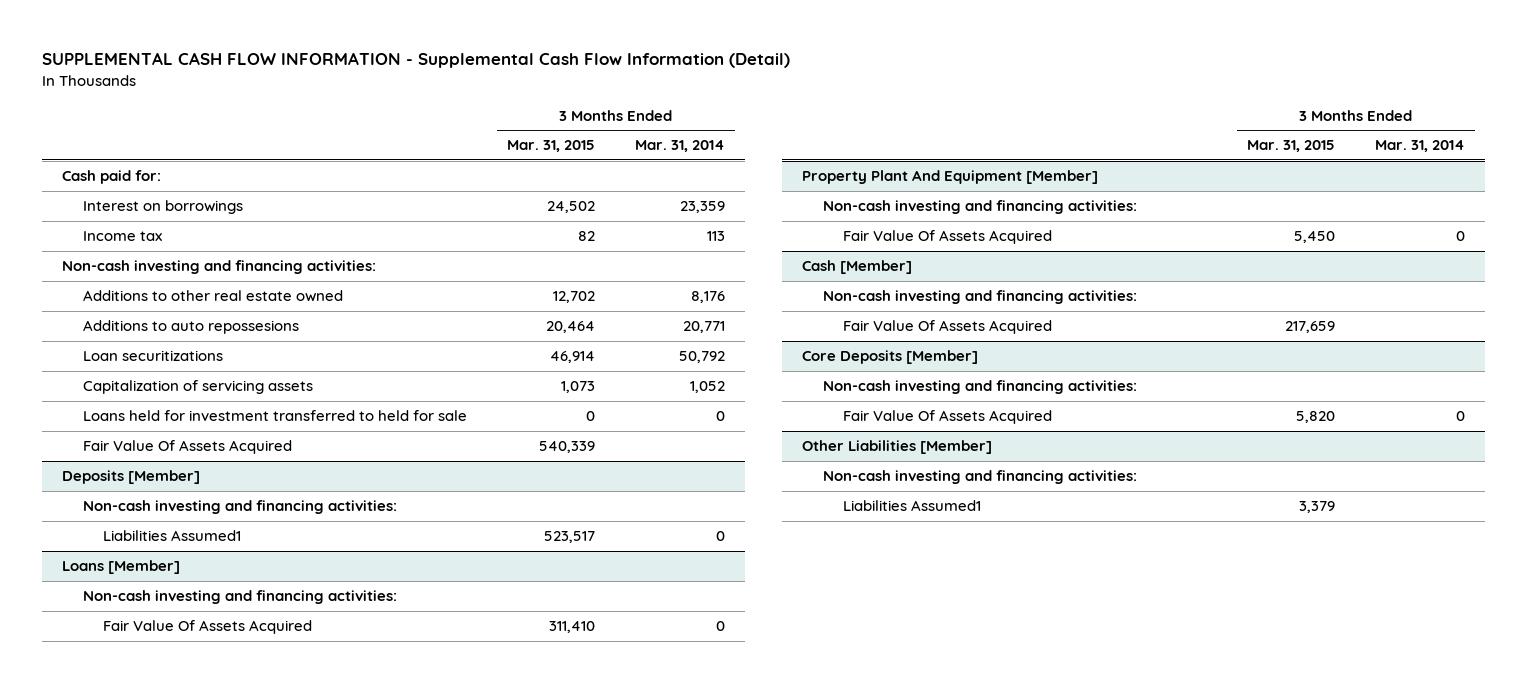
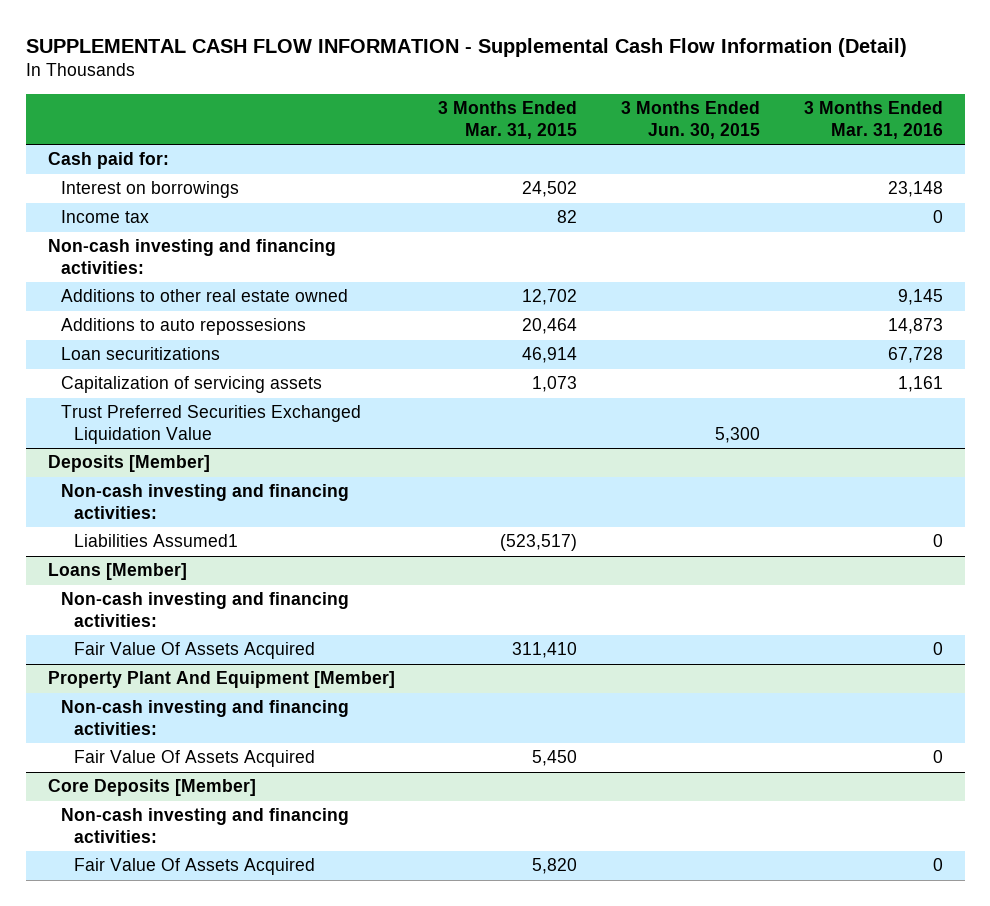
[634,140,725,153] Mar. 31, 2014 -> none
none -> [621,101,761,139] 3 Months Ended Jun. 30, 2015
none -> [803,101,943,139] 3 Months Ended Mar. 31, 2016
[82,410,467,422] Loans held for investment transferred to held for sale -> none
[82,440,292,455] Fair Value Of Assets Acquired -> none
none -> [60,405,361,444] Trust Preferred Securities Exchanged Liquidation Value
[543,531,595,544] 523,517 -> [500,534,578,552] (523,517)
[802,260,913,275] Cash [Member] -> none
[822,290,1137,305] Non-cash investing and financing activities: -> none
[842,320,1052,335] Fair Value Of Assets Acquired -> none
[802,440,993,455] Other Liabilities [Member] -> none
[822,470,1137,485] Non-cash investing and financing activities: -> none
[842,500,981,512] Liabilities Assumed1 -> none

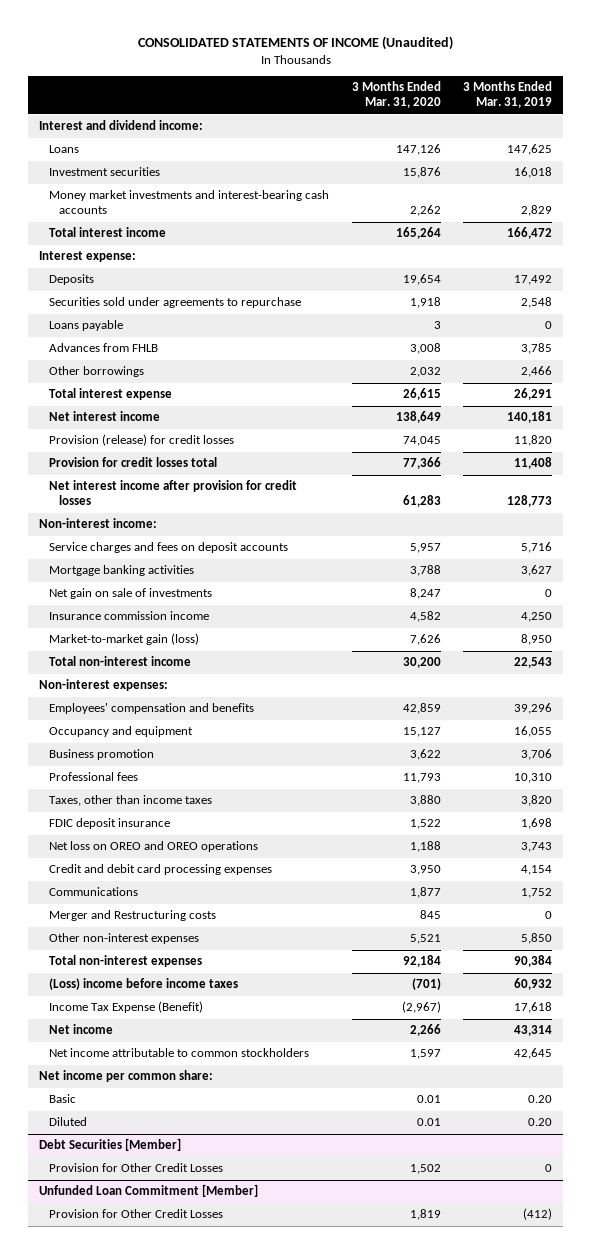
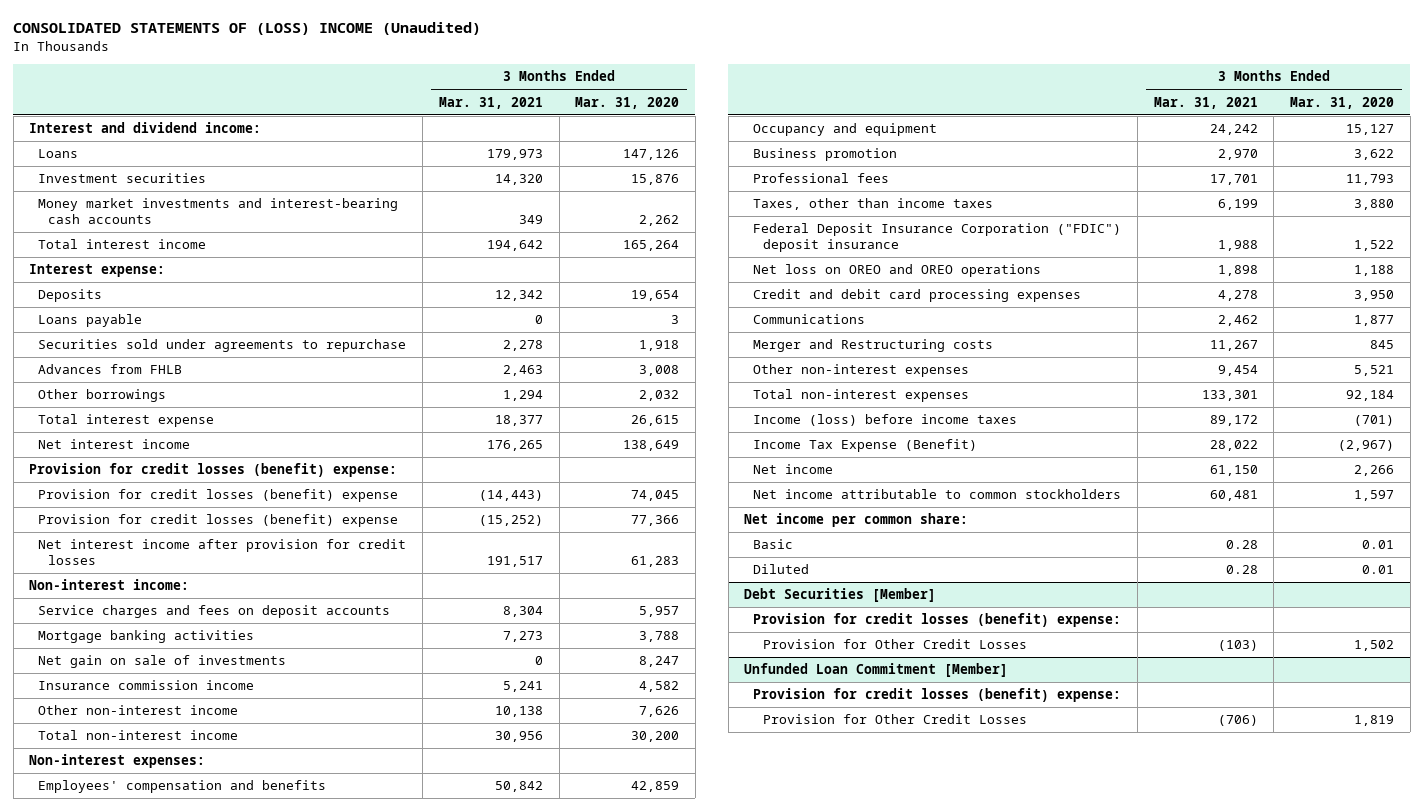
[137,35,453,50] CONSOLIDATED STATEMENTS OF INCOME (Unaudited) -> [13,22,482,36] CONSOLIDATED STATEMENTS OF (LOSS) INCOME (Unaudited)
[463,81,553,109] 3 Months Ended Mar. 31, 2019 -> none
none -> [438,96,543,109] Mar. 31, 2021
[49,297,302,309] Securities sold under agreements to repurchase -> [38,339,407,353] Securities sold under agreements to repurchase
none -> [29,463,398,478] Provision for credit losses (benefit) expense:
[49,434,235,447] Provision (release) for credit losses -> [38,489,399,503] Provision for credit losses (benefit) expense
[49,457,218,468] Provision for credit losses total -> [38,514,399,528] Provision for credit losses (benefit) expense
[49,633,200,646] Market-to-market gain (loss) -> [38,705,239,716] Other non-interest income
[49,818,171,830] FDIC deposit insurance -> [753,223,1122,253] Federal Deposit Insurance Corporation ("FDIC") deposit insurance
[49,978,239,991] (Loss) income before income taxes -> [753,414,1018,427] Income (loss) before income taxes
none -> [753,613,1122,628] Provision for credit losses (benefit) expense:
none -> [753,688,1122,703] Provision for credit losses (benefit) expense:

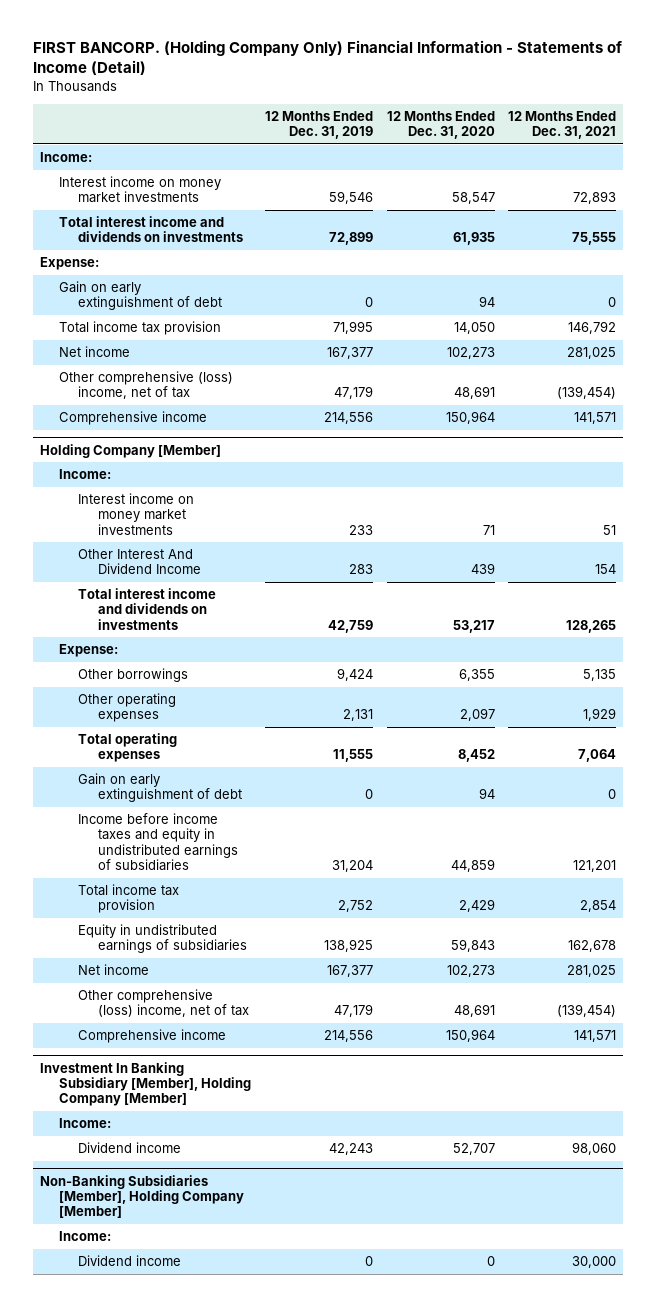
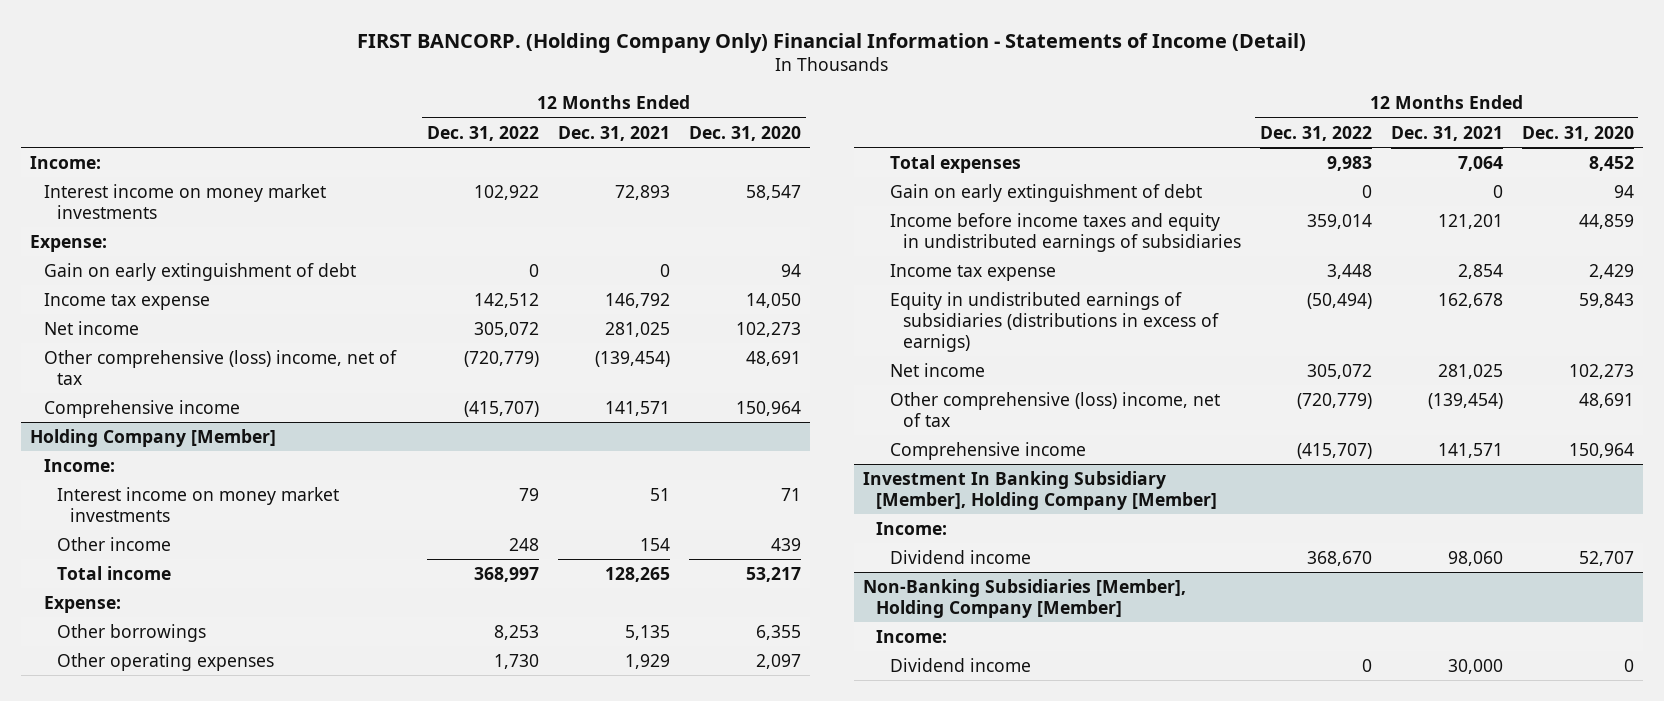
[264,110,373,140] 12 Months Ended Dec. 31, 2019 -> none
none -> [427,125,540,141] Dec. 31, 2022
[59,215,244,243] Total interest income and dividends on investments -> none
[59,320,222,335] Total income tax provision -> [43,292,210,310] Income tax expense
[78,548,201,575] Other Interest And Dividend Income -> [56,536,171,551] Other income
[78,587,217,630] Total interest income and dividends on investments -> [56,565,171,580] Total income
[78,732,178,763] Total operating expenses -> [889,154,1021,173] Total expenses
[78,883,180,914] Total income tax provision -> [889,263,1056,281] Income tax expense
[78,923,247,954] Equity in undistributed earnings of subsidiaries -> [889,291,1219,352] Equity in undistributed earnings of subsidiaries (distributions in excess of earnigs)

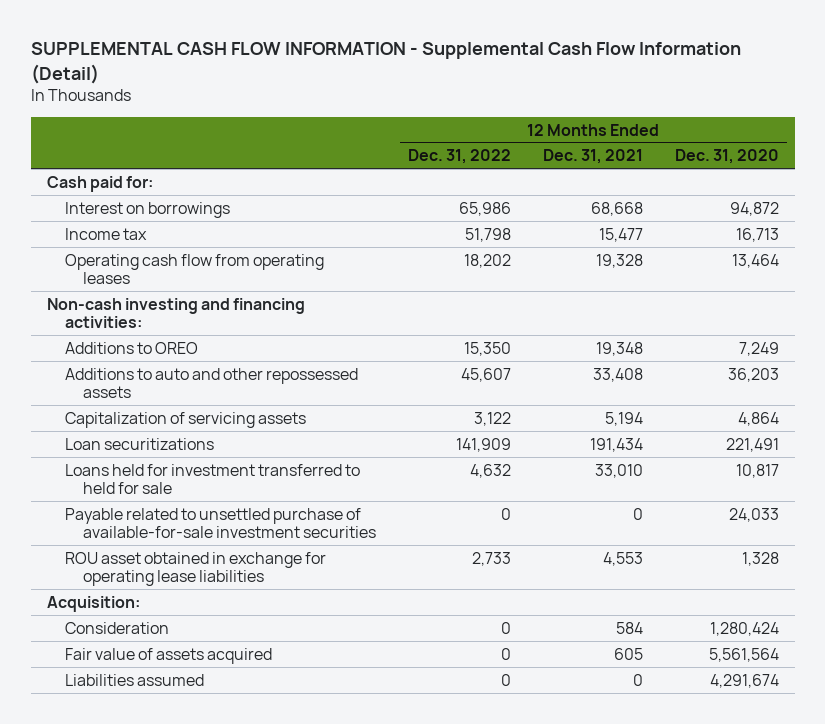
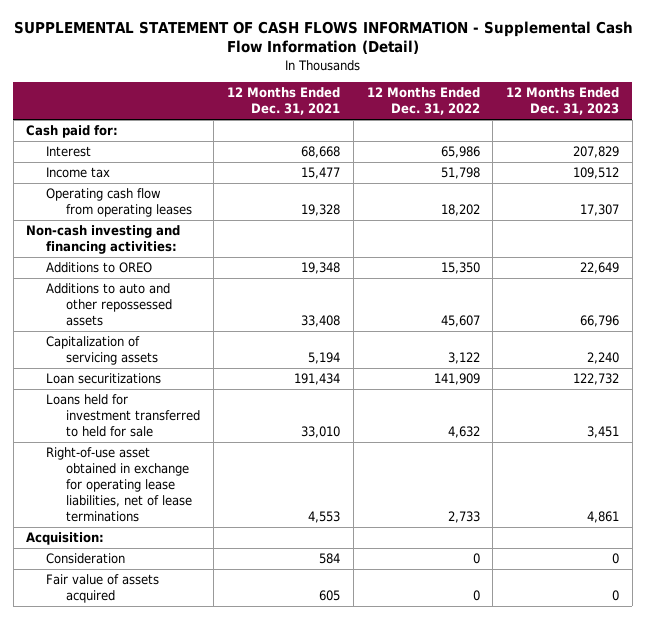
[30,42,741,84] SUPPLEMENTAL CASH FLOW INFORMATION - Supplemental Cash Flow Information (Detail) -> [13,20,633,55] SUPPLEMENTAL STATEMENT OF CASH FLOWS INFORMATION - Supplemental Cash Flow Information (Detail)
[674,149,779,165] Dec. 31, 2020 -> none
none -> [506,87,620,116] 12 Months Ended Dec. 31, 2023
[64,201,230,218] Interest on borrowings -> [46,145,92,157] Interest
[64,507,377,538] Payable related to unsettled purchase of available-for-sale investment securities -> none
[64,551,326,586] ROU asset obtained in exchange for operating lease liabilities -> [46,446,193,523] Right-of-use asset obtained in exchange for operating lease liabilities, net of lease terminations
[64,673,204,686] Liabilities assumed -> none

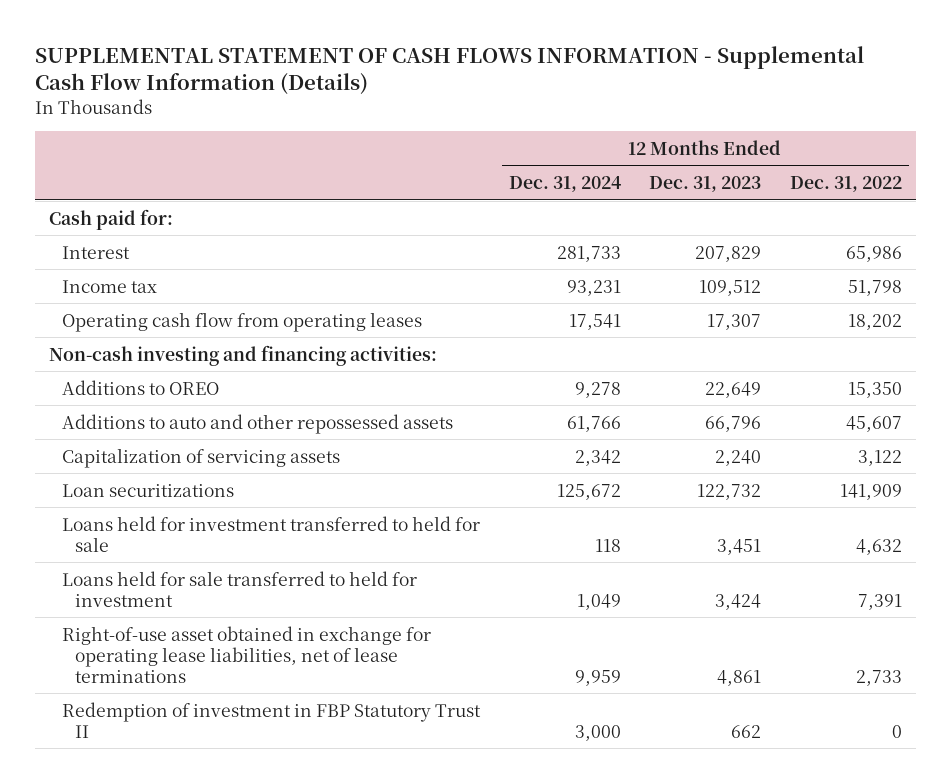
[13,20,633,55] SUPPLEMENTAL STATEMENT OF CASH FLOWS INFORMATION - Supplemental Cash Flow Information (Detail) -> [35,45,865,95] SUPPLEMENTAL STATEMENT OF CASH FLOWS INFORMATION - Supplemental Cash Flow Information (Details)
[226,87,340,116] 12 Months Ended Dec. 31, 2021 -> none
none -> [508,176,621,193] Dec. 31, 2024
none -> [62,570,418,607] Loans held for sale transferred to held for investment
[26,531,105,545] Acquisition: -> none
[46,552,126,564] Consideration -> none
[46,573,160,604] Fair value of assets acquired -> none
none -> [62,701,482,738] Redemption of investment in FBP Statutory Trust II

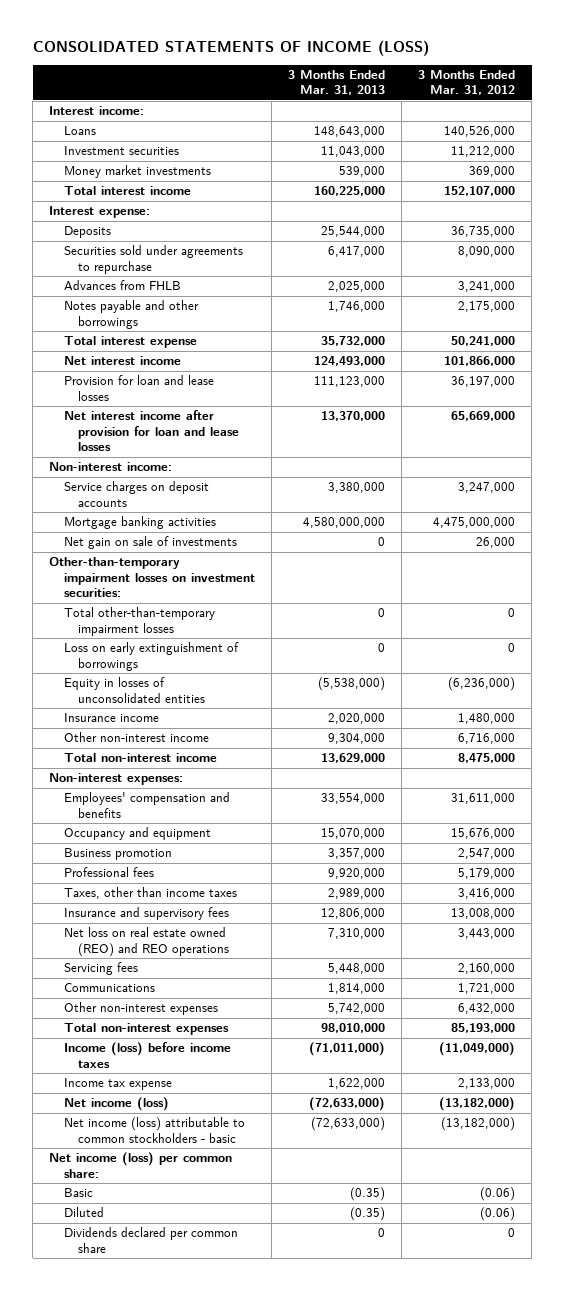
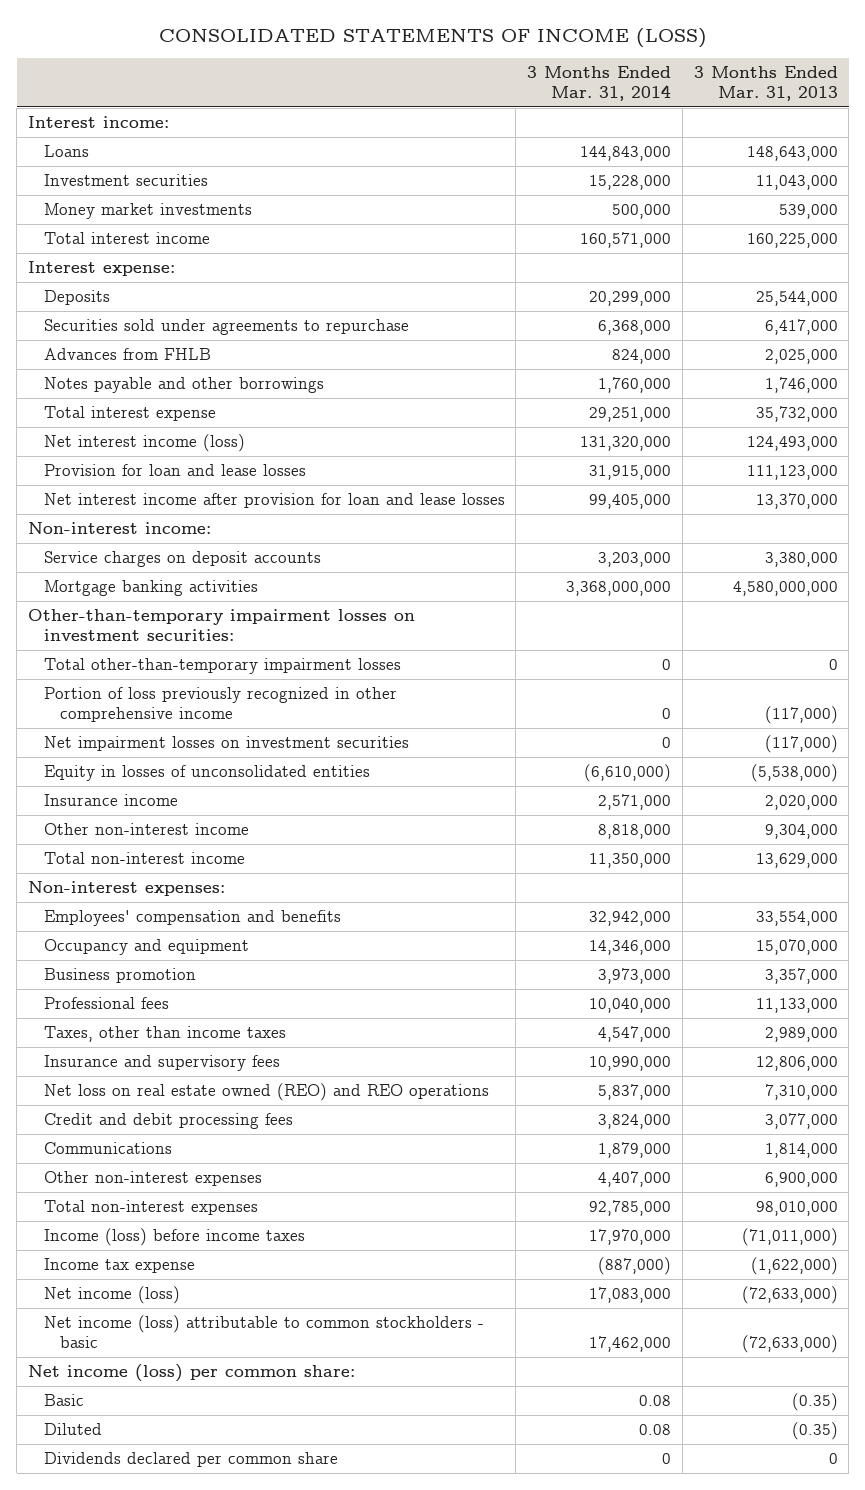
[418,69,516,96] 3 Months Ended Mar. 31, 2012 -> none
none -> [527,66,672,101] 3 Months Ended Mar. 31, 2014
[63,356,181,366] Net interest income -> [43,434,245,453] Net interest income (loss)
[63,536,237,550] Net gain on sale of investments -> none
[63,642,239,671] Loss on early extinguishment of borrowings -> none
none -> [43,687,397,722] Portion of loss previously recognized in other comprehensive income
none -> [43,736,409,752] Net impairment losses on investment securities
[327,868,385,880] 9,920,000 -> [755,998,838,1014] 11,133,000
[63,962,138,976] Servicing fees -> none
none -> [43,1113,293,1130] Credit and debit processing fees
[327,1003,385,1015] 5,742,000 -> [764,1172,838,1188] 6,900,000
[327,1078,385,1090] 1,622,000 -> [750,1257,838,1276] (1,622,000)

